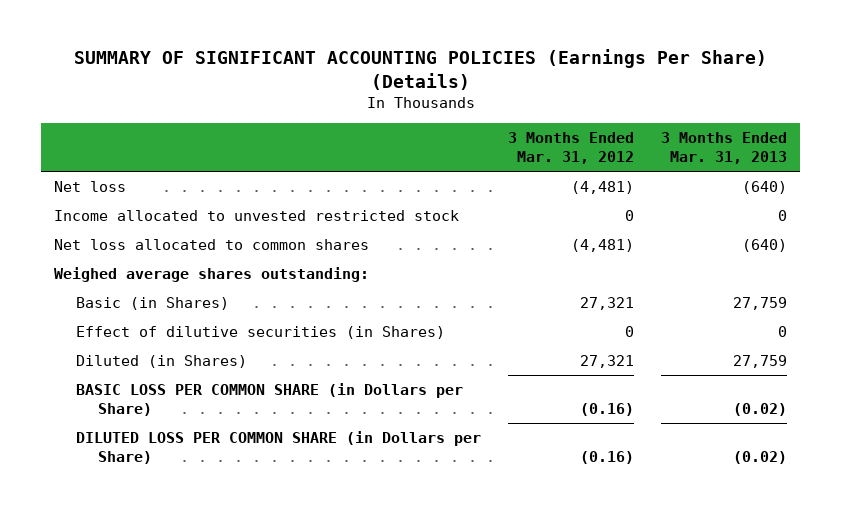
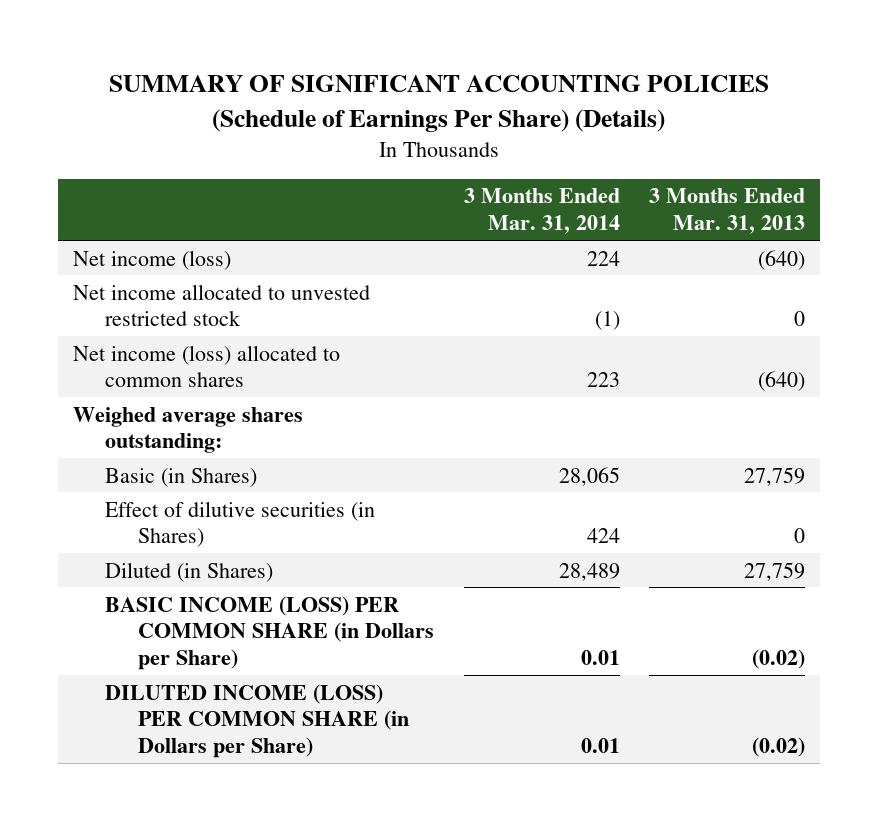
[73,49,767,90] SUMMARY OF SIGNIFICANT ACCOUNTING POLICIES (Earnings Per Share) (Details) -> [108,75,769,132] SUMMARY OF SIGNIFICANT ACCOUNTING POLICIES (Schedule of Earnings Per Share) (Details)
[508,131,635,165] 3 Months Ended Mar. 31, 2012 -> none
none -> [463,188,620,235] 3 Months Ended Mar. 31, 2014
[54,180,127,192] Net loss -> [72,249,231,270] Net income (loss)
[54,209,460,221] Income allocated to unvested restricted stock -> [72,283,370,327] Net income allocated to unvested restricted stock
[54,238,370,250] Net loss allocated to common shares -> [72,344,340,388] Net income (loss) allocated to common shares
[76,382,464,417] BASIC LOSS PER COMMON SHARE (in Dollars per Share) -> [105,595,435,671] BASIC INCOME (LOSS) PER COMMON SHARE (in Dollars per Share)
[76,430,482,465] DILUTED LOSS PER COMMON SHARE (in Dollars per Share) -> [105,683,410,759] DILUTED INCOME (LOSS) PER COMMON SHARE (in Dollars per Share)

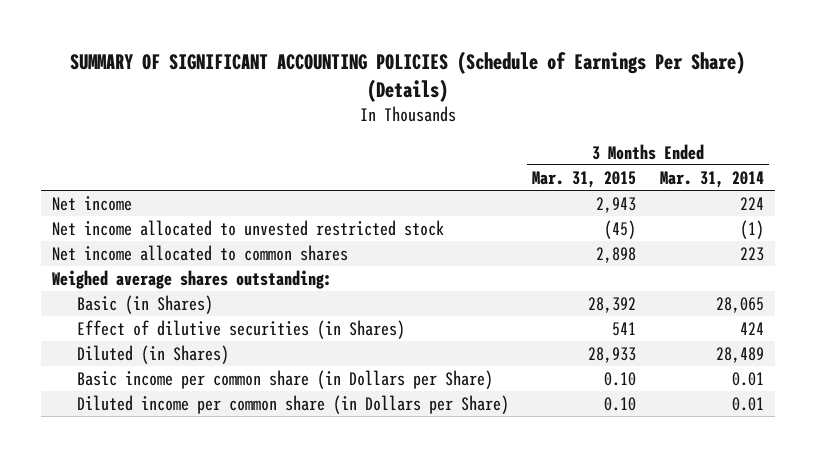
[649,188,806,235] 3 Months Ended Mar. 31, 2013 -> none
none -> [532,171,637,189] Mar. 31, 2015
[72,249,231,270] Net income (loss) -> [52,196,133,212] Net income
[72,344,340,388] Net income (loss) allocated to common shares -> [52,245,349,262] Net income allocated to common shares
[105,595,435,671] BASIC INCOME (LOSS) PER COMMON SHARE (in Dollars per Share) -> [77,370,494,390] Basic income per common share (in Dollars per Share)
[105,683,410,759] DILUTED INCOME (LOSS) PER COMMON SHARE (in Dollars per Share) -> [77,395,510,415] Diluted income per common share (in Dollars per Share)

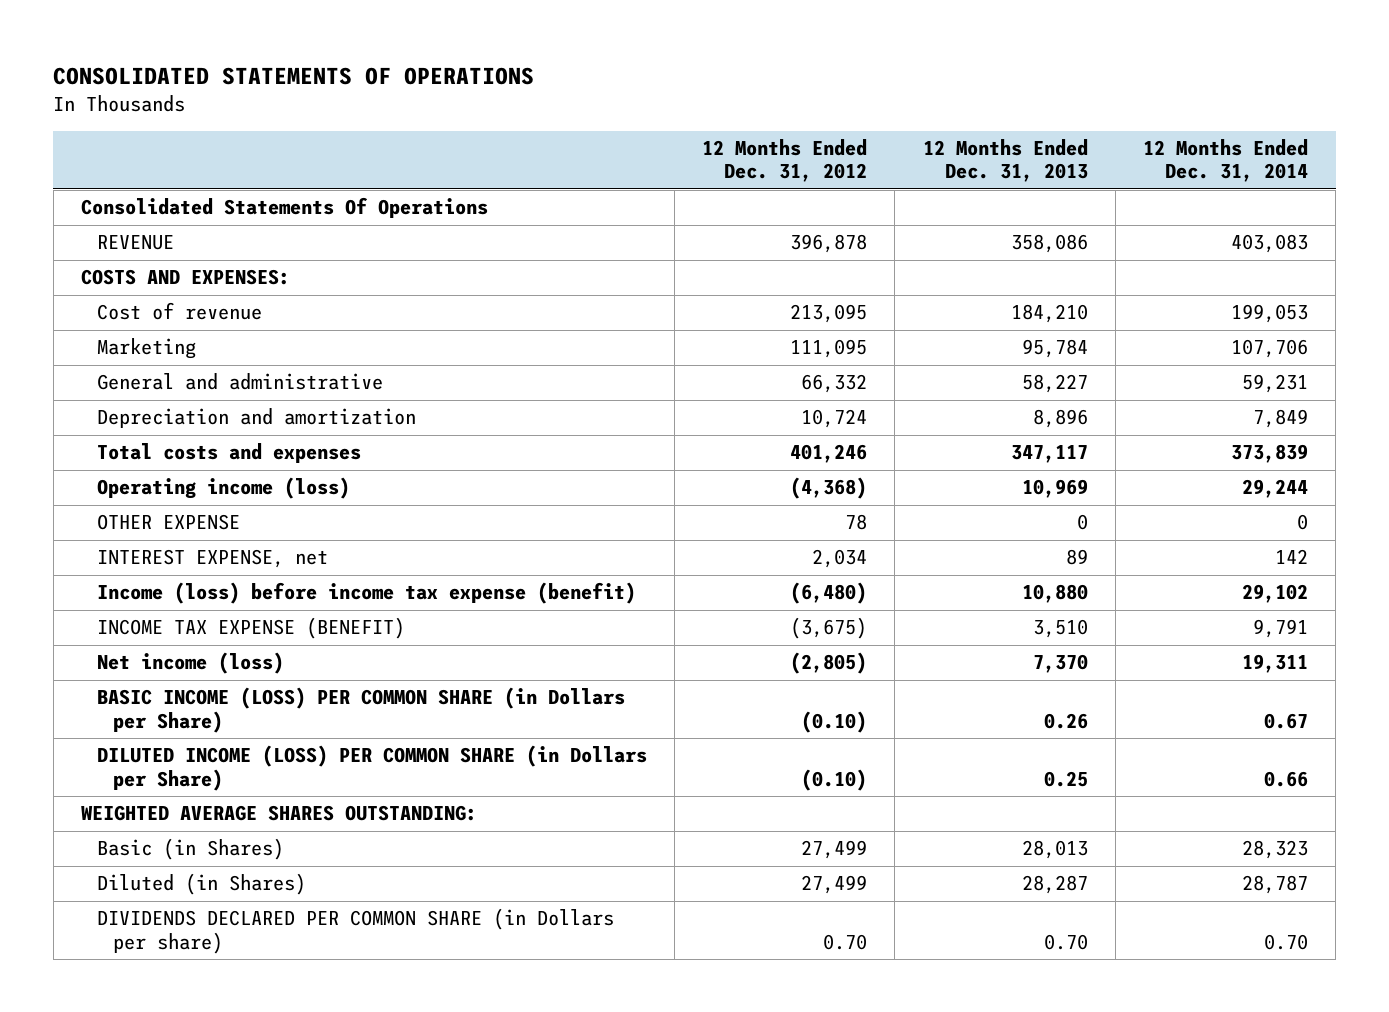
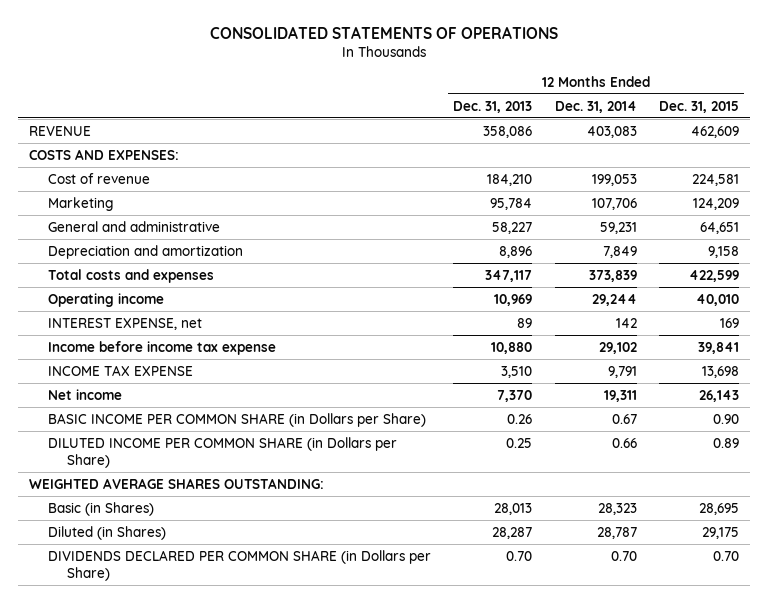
[702,138,868,183] 12 Months Ended Dec. 31, 2012 -> none
none -> [658,100,739,113] Dec. 31, 2015
[80,197,488,219] Consolidated Statements Of Operations -> none
[96,514,240,531] OTHER EXPENSE -> none
[96,477,350,500] Operating income (loss) -> [48,292,165,307] Operating income
[96,582,636,605] Income (loss) before income tax expense (benefit) -> [48,340,277,355] Income before income tax expense
[96,617,405,640] INCOME TAX EXPENSE (BENEFIT) -> [48,364,194,376] INCOME TAX EXPENSE
[96,652,284,675] Net income (loss) -> [48,388,123,400] Net income
[96,687,625,733] BASIC INCOME (LOSS) PER COMMON SHARE (in Dollars per Share) -> [48,412,427,427] BASIC INCOME PER COMMON SHARE (in Dollars per Share)
[96,745,647,791] DILUTED INCOME (LOSS) PER COMMON SHARE (in Dollars per Share) -> [48,436,398,468] DILUTED INCOME PER COMMON SHARE (in Dollars per Share)
[96,908,614,954] DIVIDENDS DECLARED PER COMMON SHARE (in Dollars per share) -> [48,549,432,581] DIVIDENDS DECLARED PER COMMON SHARE (in Dollars per Share)

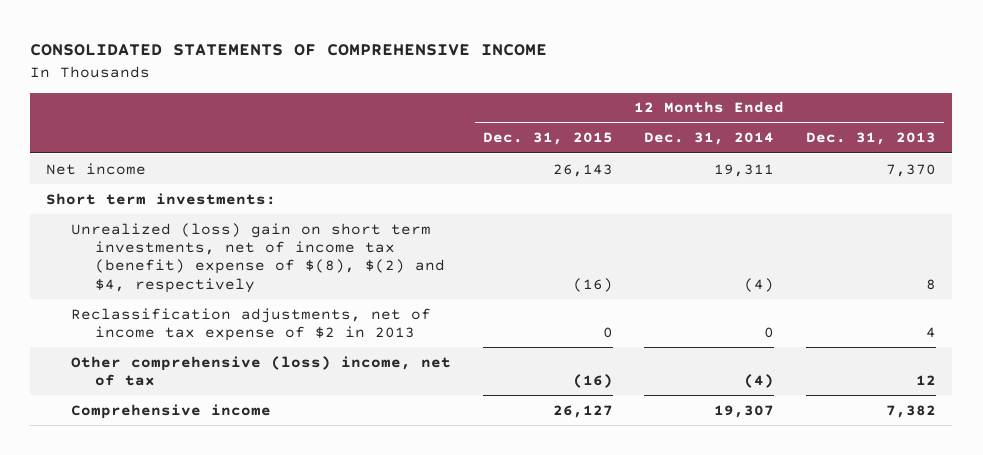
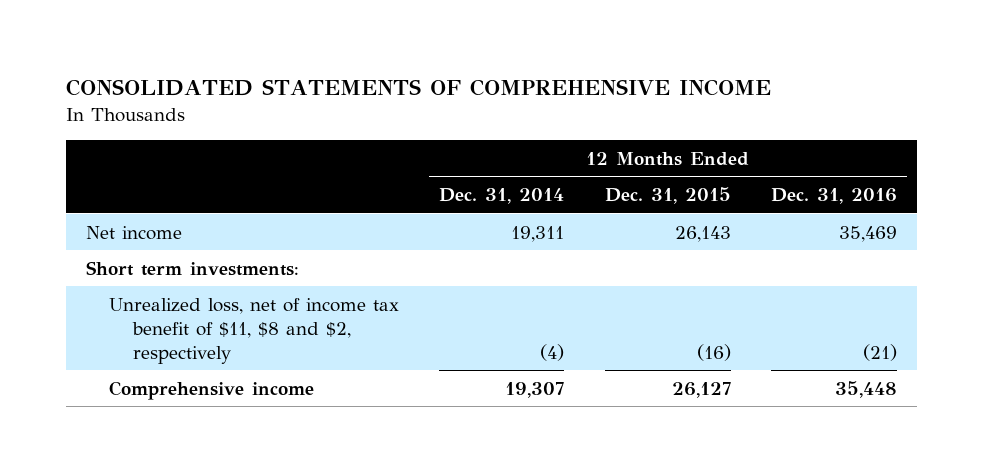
[806,132,937,146] Dec. 31, 2013 -> none
none -> [770,188,897,205] Dec. 31, 2016
[70,307,431,342] Reclassification adjustments, net of income tax expense of $2 in 2013 -> none
[70,355,451,387] Other comprehensive (loss) income, net of tax -> none
[70,222,446,293] Unrealized (loss) gain on short term investments, net of income tax (benefit) expense of $(8), $(2) and $4, respectively -> [109,297,400,364] Unrealized loss, net of income tax benefit of $11, $8 and $2, respectively

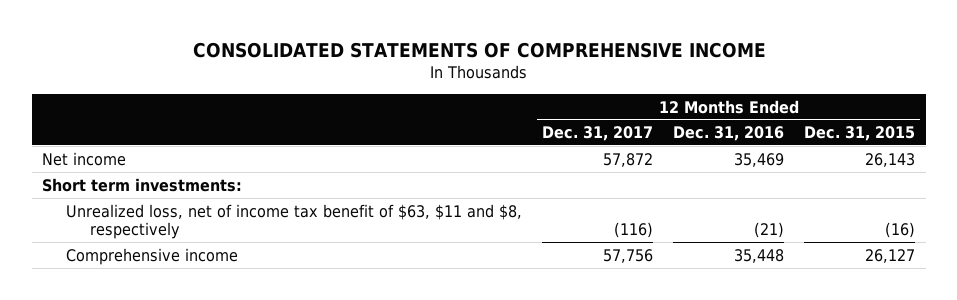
[439,188,565,205] Dec. 31, 2014 -> none
none -> [542,126,654,142] Dec. 31, 2017
[109,297,400,364] Unrealized loss, net of income tax benefit of $11, $8 and $2, respectively -> [66,203,523,240] Unrealized loss, net of income tax benefit of $63, $11 and $8, respectively

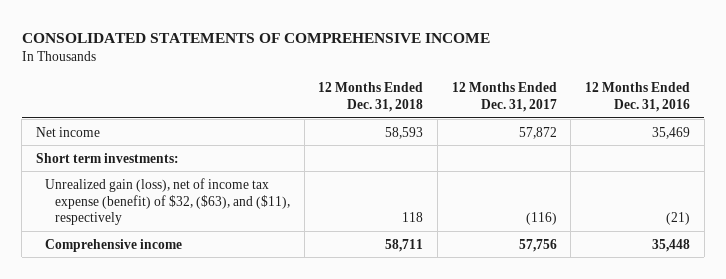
[804,126,916,142] Dec. 31, 2015 -> none
none -> [318,82,424,113] 12 Months Ended Dec. 31, 2018
[66,203,523,240] Unrealized loss, net of income tax benefit of $63, $11 and $8, respectively -> [45,177,290,226] Unrealized gain (loss), net of income tax expense (benefit) of $32, ($63), and ($11), respectively

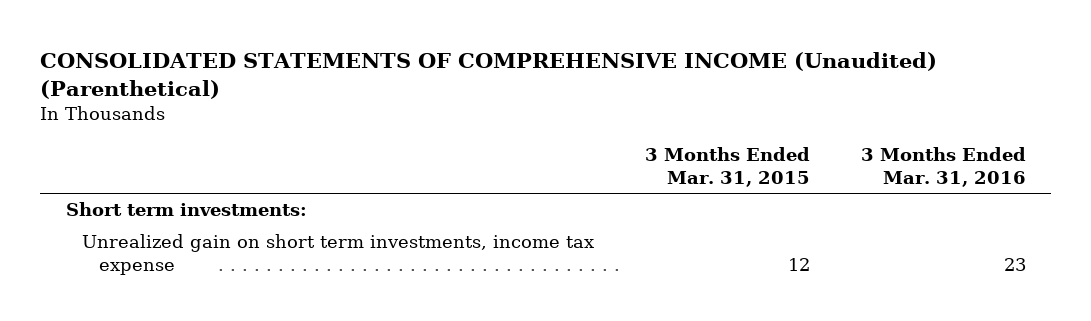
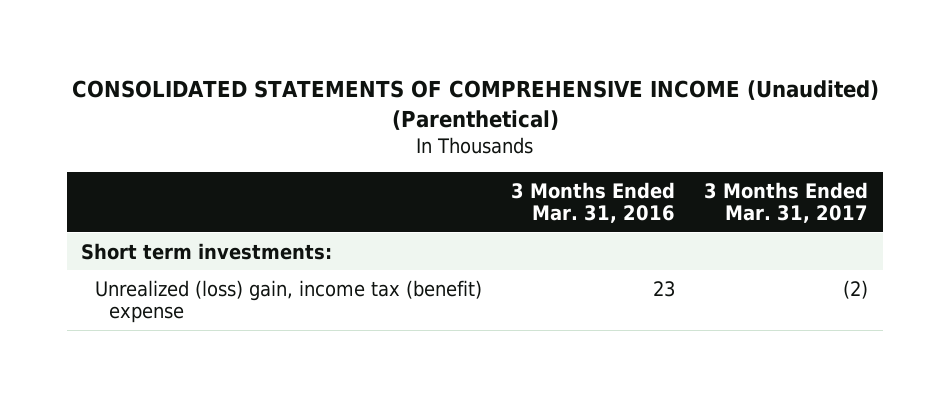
[644,146,810,187] 3 Months Ended Mar. 31, 2015 -> none
none -> [704,181,869,224] 3 Months Ended Mar. 31, 2017
[82,234,595,276] Unrealized gain on short term investments, income tax expense -> [94,279,482,324] Unrealized (loss) gain, income tax (benefit) expense

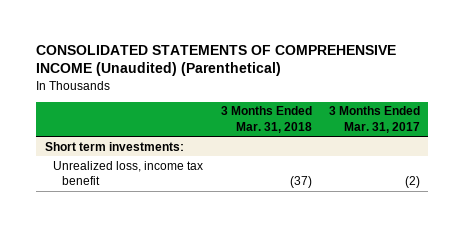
[511,181,676,224] 3 Months Ended Mar. 31, 2016 -> none
none -> [220,106,312,133] 3 Months Ended Mar. 31, 2018
[94,279,482,324] Unrealized (loss) gain, income tax (benefit) expense -> [53,160,204,186] Unrealized loss, income tax benefit

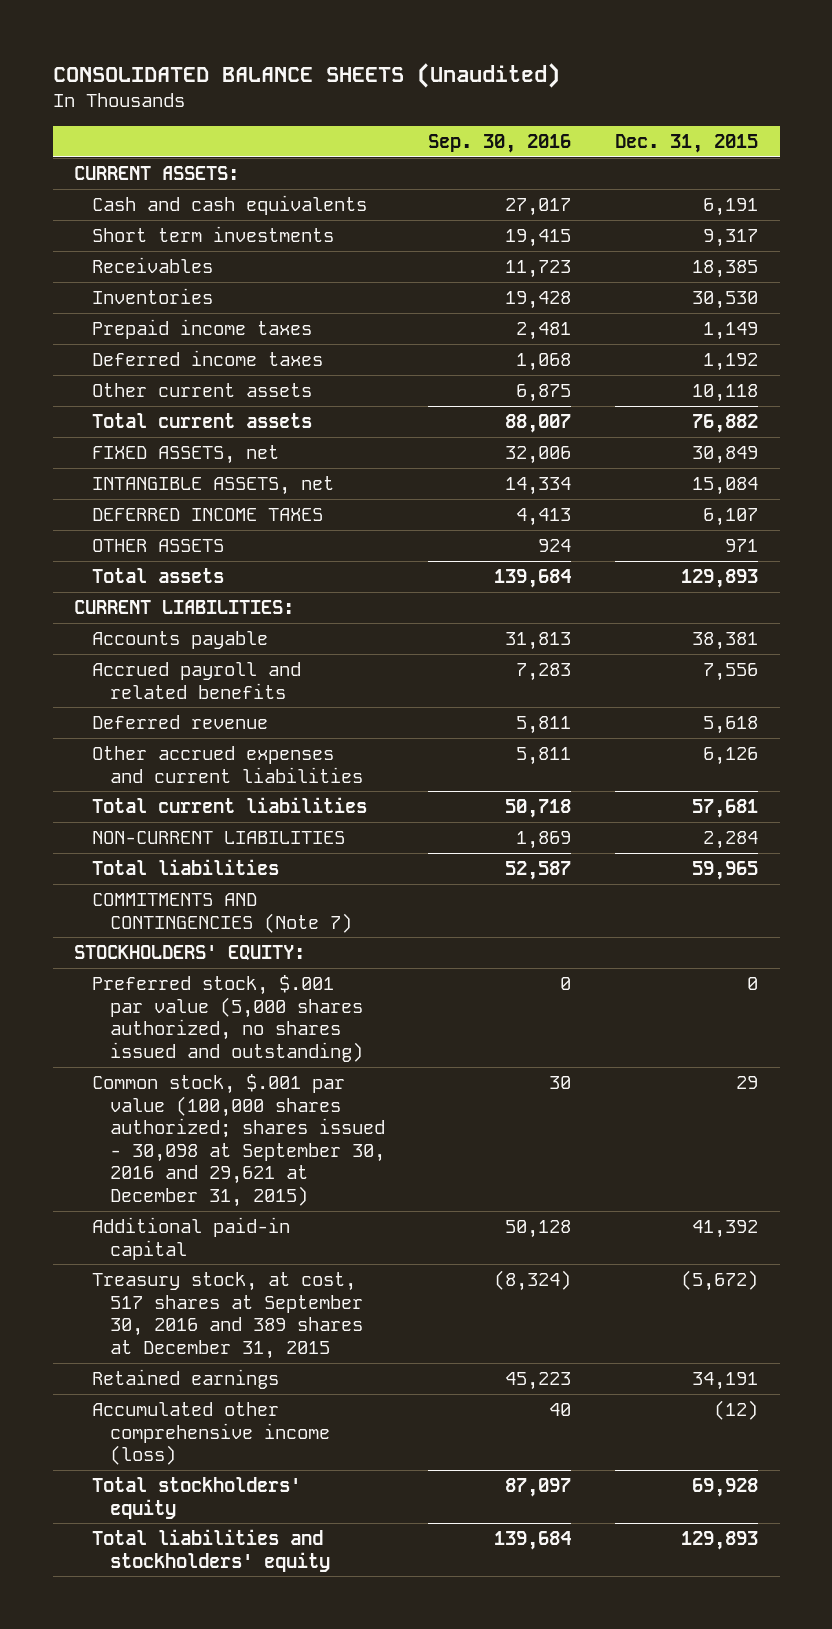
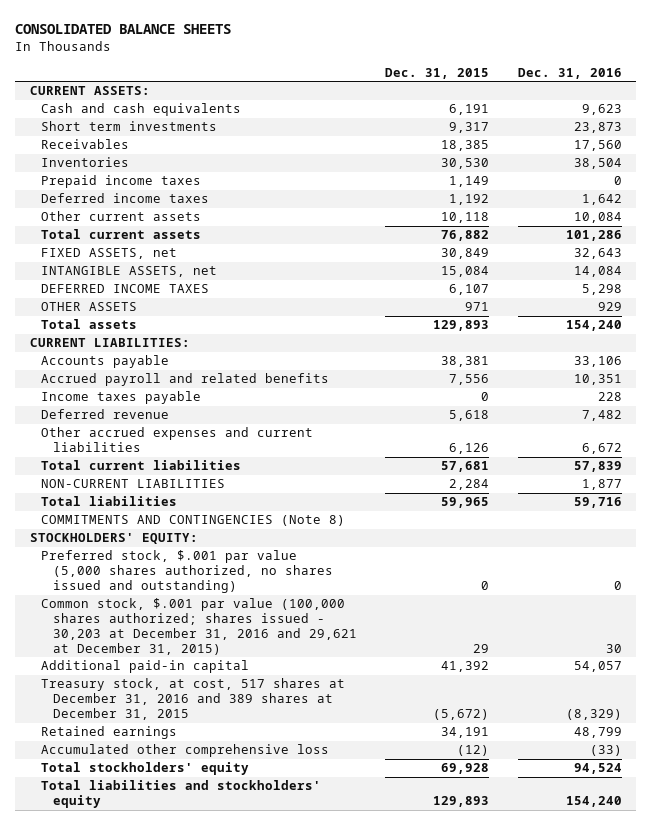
[52,62,560,88] CONSOLIDATED BALANCE SHEETS (Unaudited) -> [15,24,232,35] CONSOLIDATED BALANCE SHEETS
[428,133,572,153] Sep. 30, 2016 -> none
none -> [517,67,622,79] Dec. 31, 2016
none -> [41,391,202,405] Income taxes payable
[92,892,353,933] COMMITMENTS AND CONTINGENCIES (Note 7) -> [41,515,346,527] COMMITMENTS AND CONTINGENCIES (Note 8)
[92,1073,386,1207] Common stock, $.001 par value (100,000 shares authorized; shares issued - 30,098 at September 30, 2016 and 29,621 at December 31, 2015) -> [41,598,357,655] Common stock, $.001 par value (100,000 shares authorized; shares issued - 30,203 at December 31, 2016 and 29,621 at December 31, 2015)
[92,1271,364,1359] Treasury stock, at cost, 517 shares at September 30, 2016 and 389 shares at December 31, 2015 -> [41,678,346,721] Treasury stock, at cost, 517 shares at December 31, 2016 and 389 shares at December 31, 2015
[92,1401,331,1466] Accumulated other comprehensive income (loss) -> [41,744,330,758] Accumulated other comprehensive loss

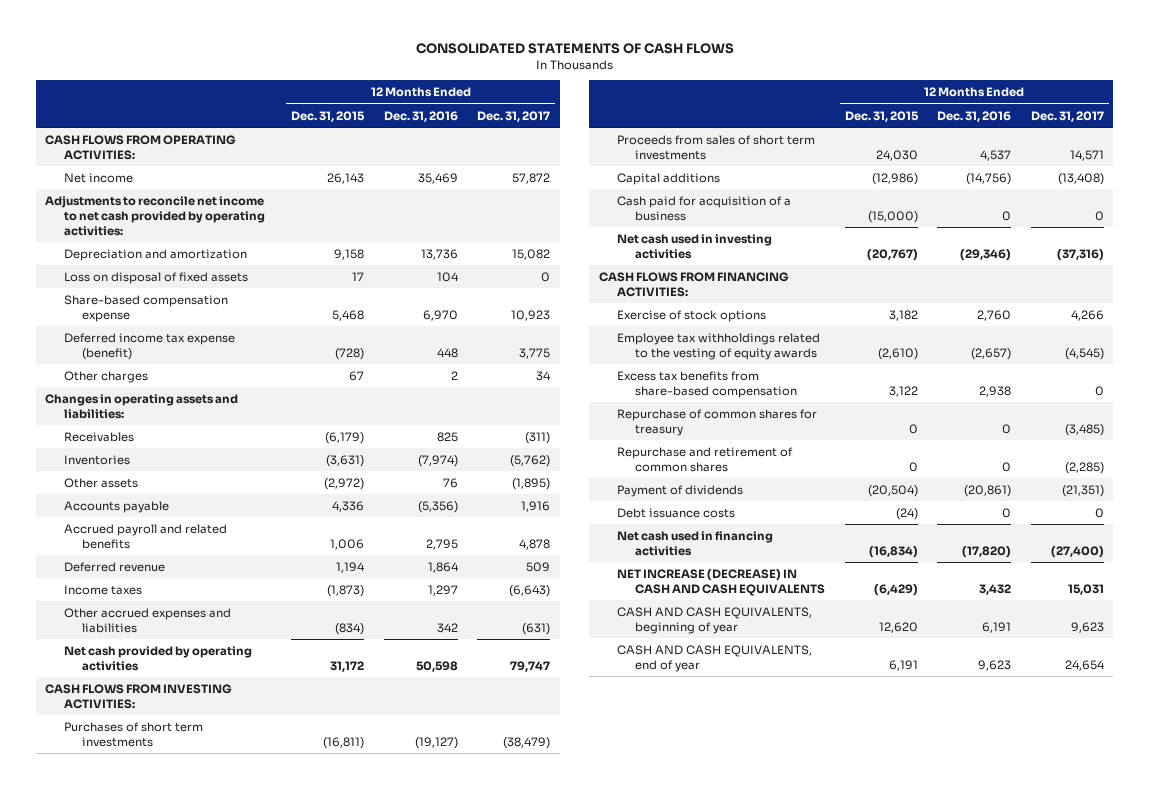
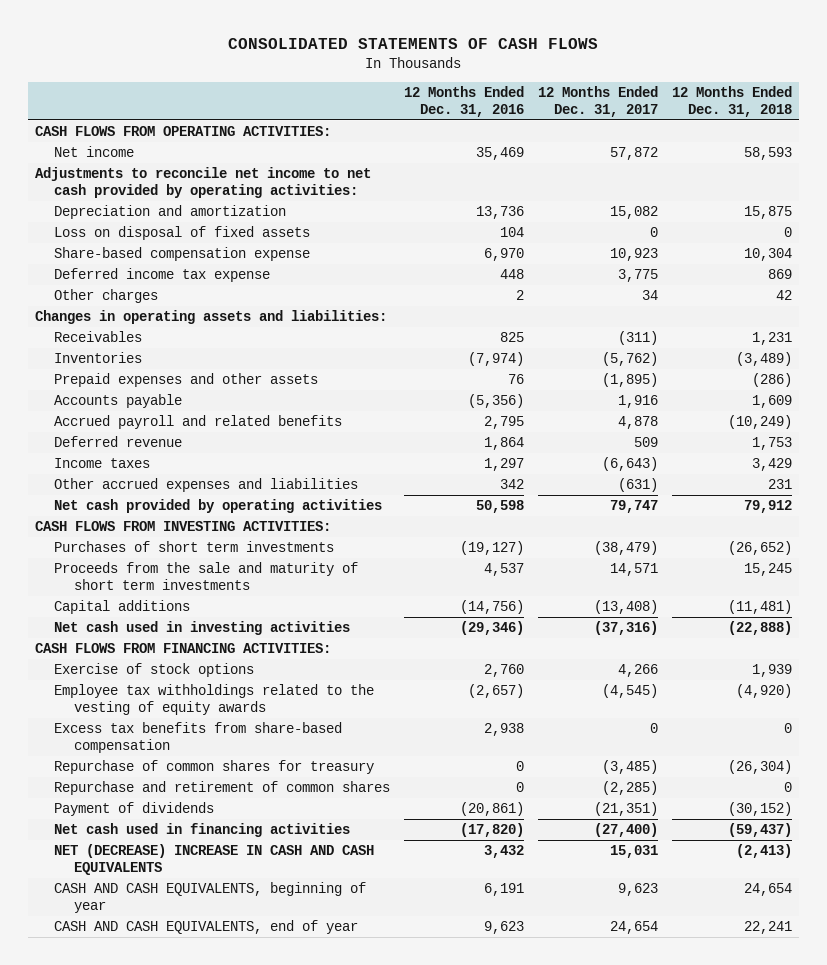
[291,110,366,122] Dec. 31, 2015 -> none
none -> [671,85,792,117] 12 Months Ended Dec. 31, 2018
[63,332,235,360] Deferred income tax expense (benefit) -> [54,268,271,283] Deferred income tax expense
[63,477,138,488] Other assets -> [54,373,319,388] Prepaid expenses and other assets
[616,134,815,160] Proceeds from sales of short term investments -> [54,562,359,590] Proceeds from the sale and maturity of short term investments
[616,195,791,221] Cash paid for acquisition of a business -> none
[616,507,735,518] Debt issuance costs -> none
[616,568,826,596] NET INCREASE (DECREASE) IN CASH AND CASH EQUIVALENTS -> [54,844,375,875] NET (DECREASE) INCREASE IN CASH AND CASH EQUIVALENTS

